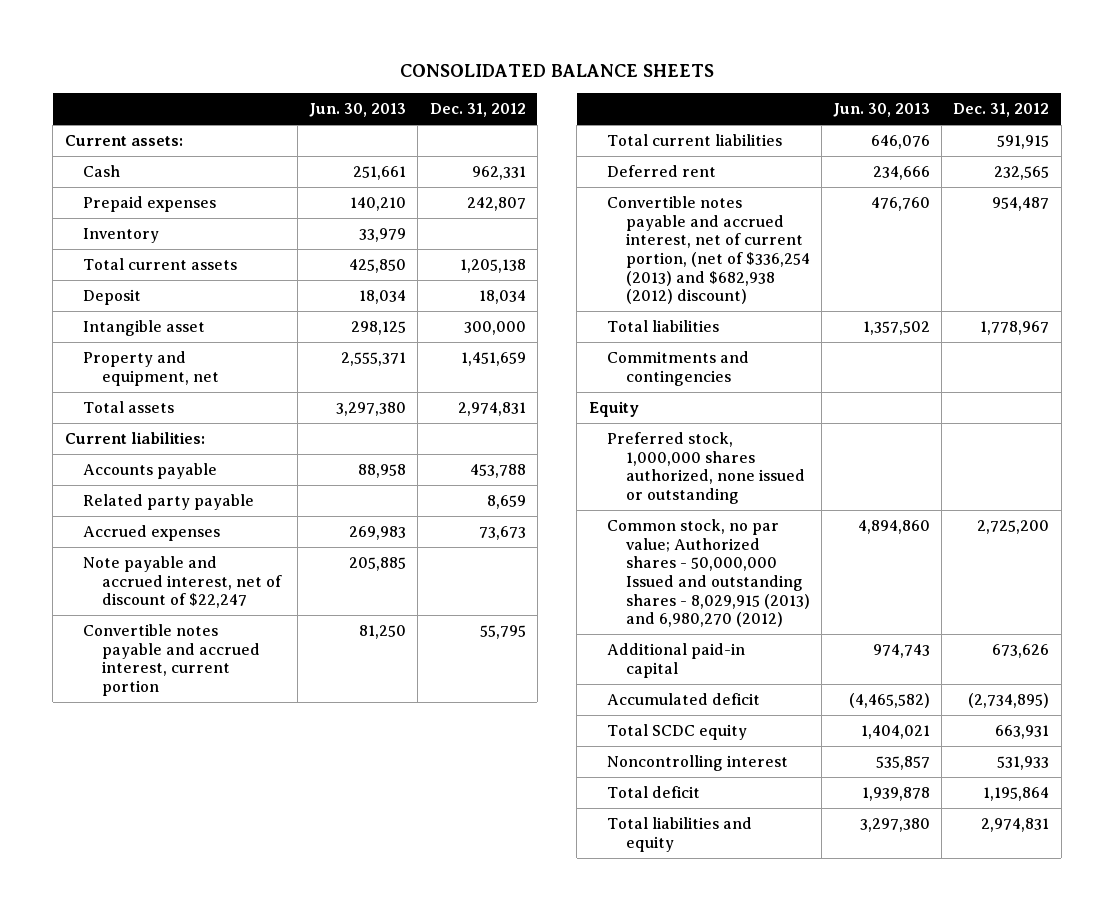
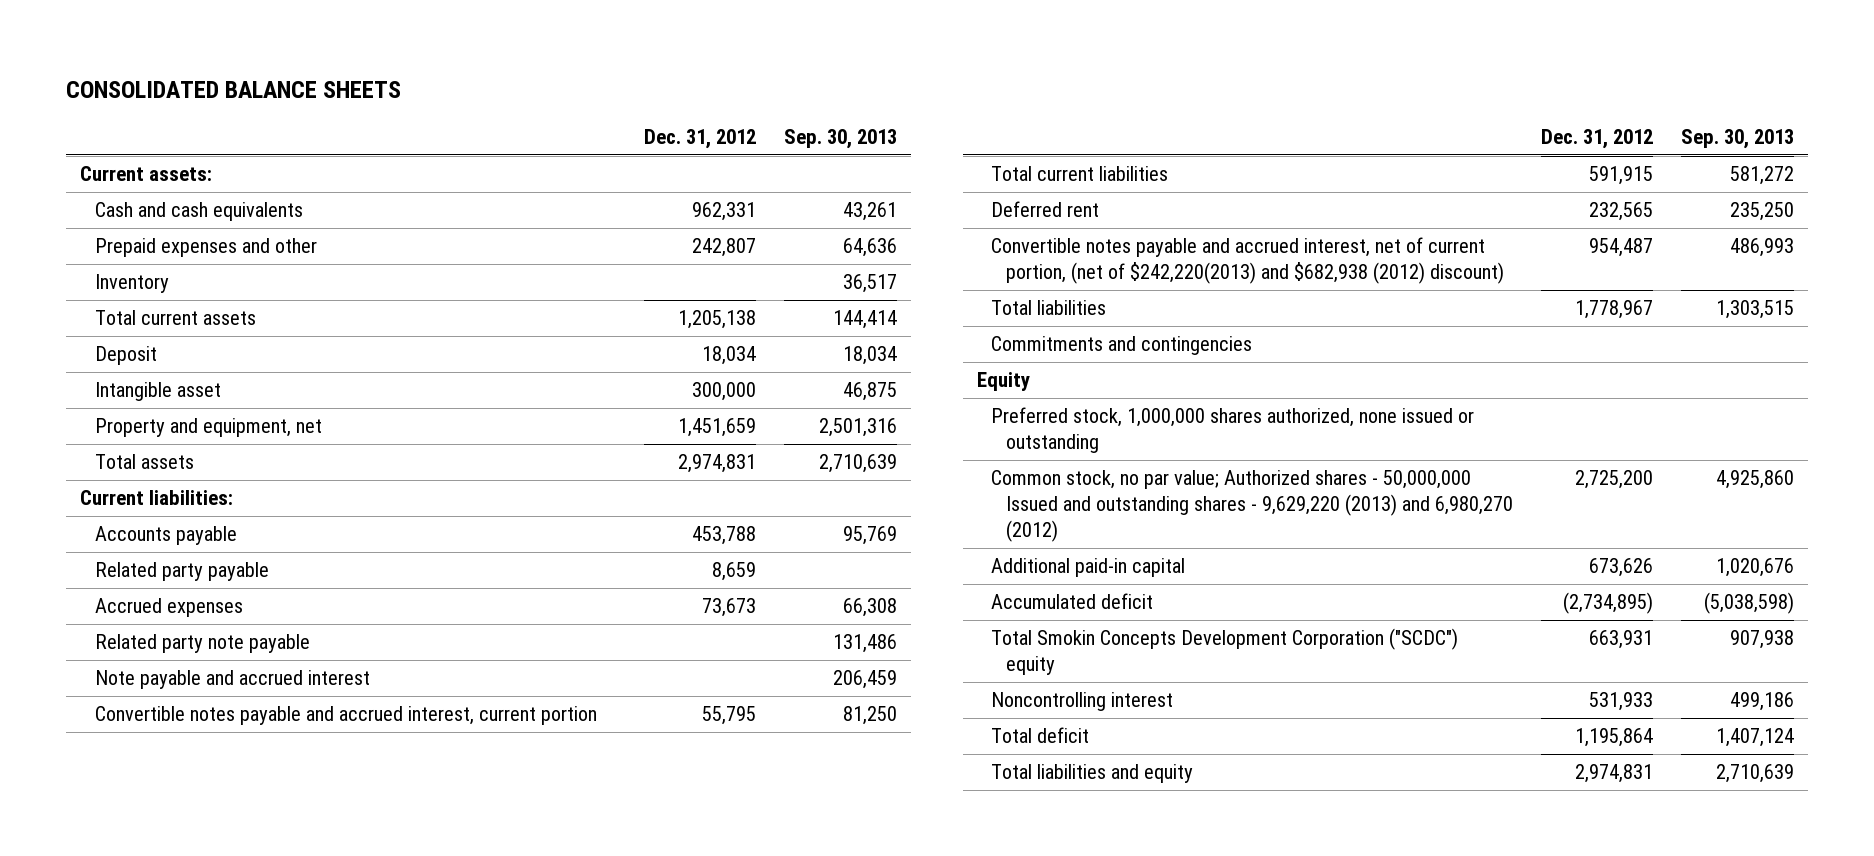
[309,103,407,118] Jun. 30, 2013 -> none
none -> [784,129,898,150] Sep. 30, 2013
[83,165,121,178] Cash -> [94,202,303,222] Cash and cash equivalents
[83,196,217,213] Prepaid expenses -> [94,238,317,258] Prepaid expenses and other
none -> [94,634,310,654] Related party note payable
[83,556,282,609] Note payable and accrued interest, net of discount of $22,247 -> [94,670,370,690] Note payable and accrued interest
[607,196,810,305] Convertible notes payable and accrued interest, net of current portion, (net of $336,254 (2013) and $682,938 (2012) discount) -> [991,237,1504,285] Convertible notes payable and accrued interest, net of current portion, (net of $242,220(2013) and $682,938 (2012) discount)
[607,519,810,628] Common stock, no par value; Authorized shares - 50,000,000 Issued and outstanding shares - 8,029,915 (2013) and 6,980,270 (2012) -> [991,470,1513,543] Common stock, no par value; Authorized shares - 50,000,000 Issued and outstanding shares - 9,629,220 (2013) and 6,980,270 (2012)
[607,724,748,741] Total SCDC equity -> [991,628,1459,676] Total Smokin Concepts Development Corporation ("SCDC") equity

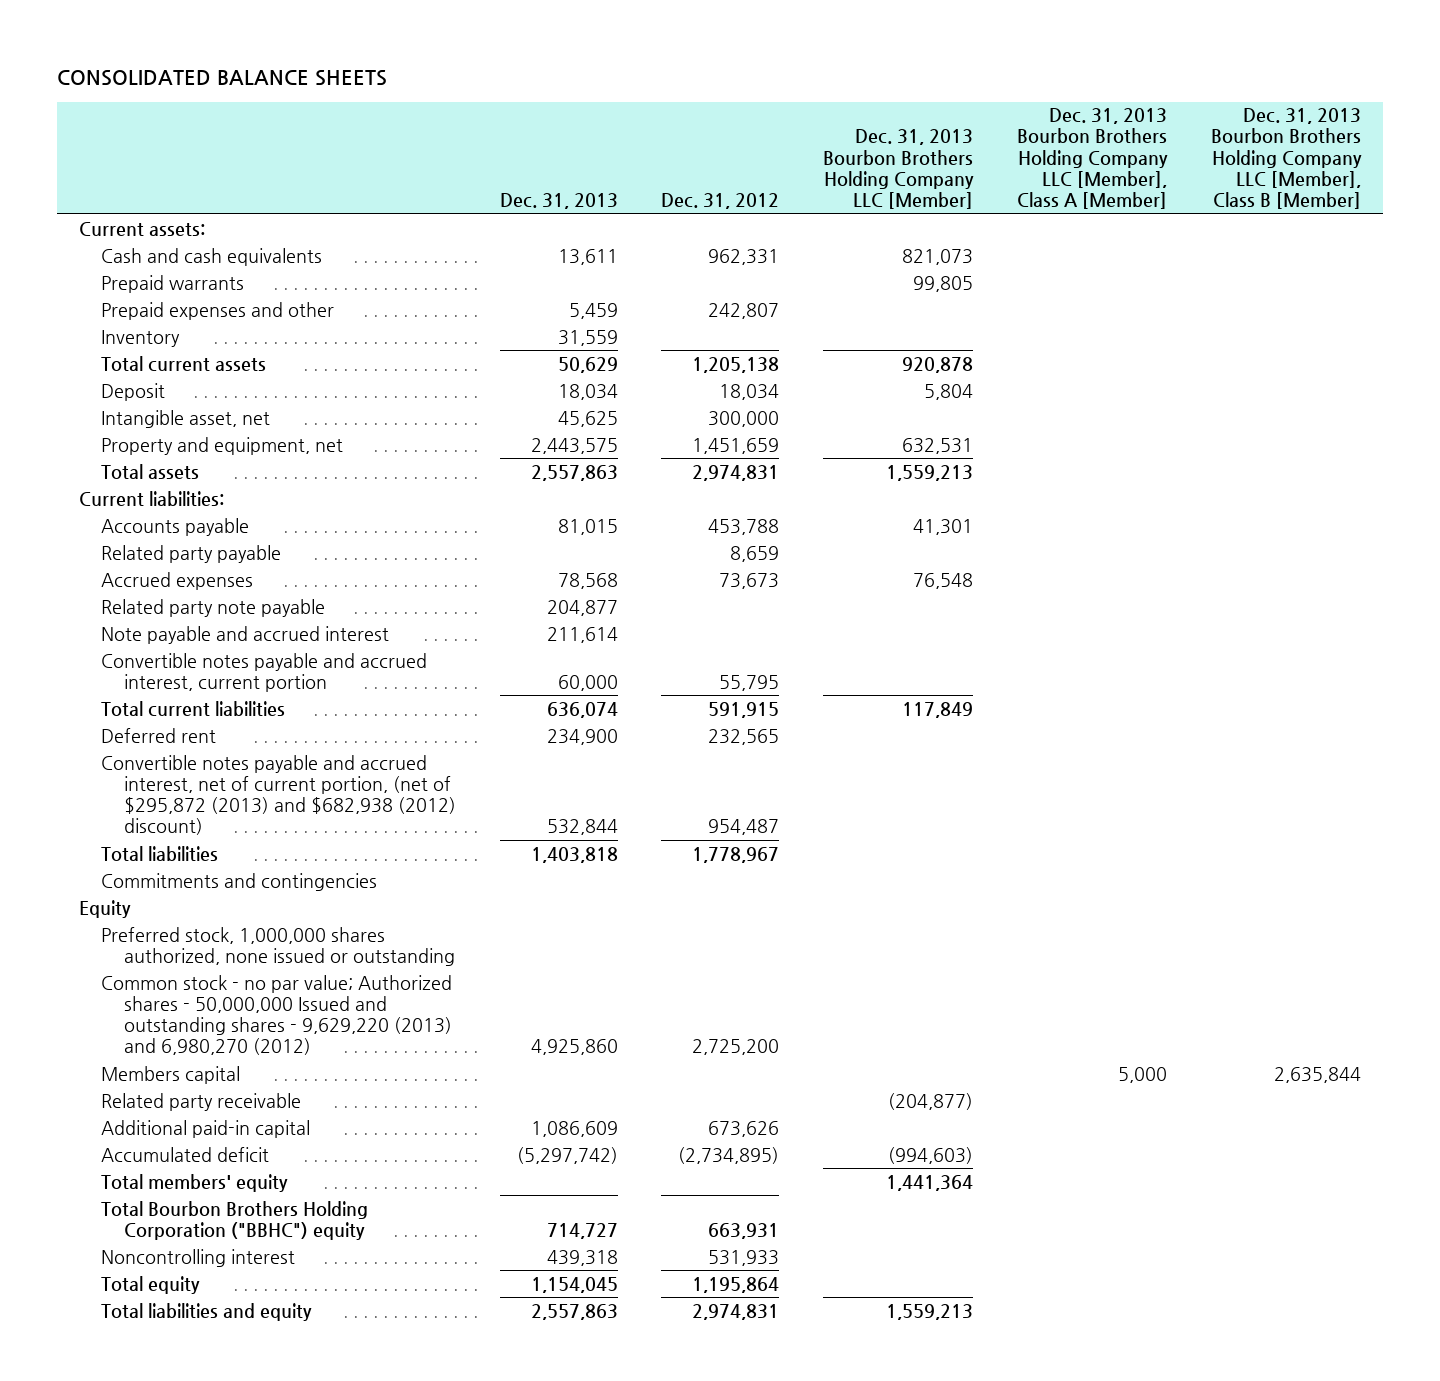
[784,129,898,150] Sep. 30, 2013 -> none
none -> [499,193,618,210] Dec. 31, 2013
none -> [823,129,975,210] Dec. 31, 2013 Bourbon Brothers Holding Company LLC [Member]
none -> [1017,108,1169,210] Dec. 31, 2013 Bourbon Brothers Holding Company LLC [Member], Class A [Member]
none -> [1210,108,1362,210] Dec. 31, 2013 Bourbon Brothers Holding Company LLC [Member], Class B [Member]
none -> [101,274,245,293] Prepaid warrants
[94,382,221,402] Intangible asset -> [101,409,271,428] Intangible asset, net
[991,237,1504,285] Convertible notes payable and accrued interest, net of current portion, (net of $242,220(2013) and $682,938 (2012) discount) -> [101,754,456,836] Convertible notes payable and accrued interest, net of current portion, (net of $295,872 (2013) and $682,938 (2012) discount)
[991,470,1513,543] Common stock, no par value; Authorized shares - 50,000,000 Issued and outstanding shares - 9,629,220 (2013) and 6,980,270 (2012) -> [101,974,453,1056] Common stock - no par value; Authorized shares - 50,000,000 Issued and outstanding shares - 9,629,220 (2013) and 6,980,270 (2012)
none -> [101,1065,241,1084] Members capital
none -> [101,1092,302,1111] Related party receivable
none -> [101,1173,289,1192] Total members' equity
[991,628,1459,676] Total Smokin Concepts Development Corporation ("SCDC") equity -> [101,1200,369,1240] Total Bourbon Brothers Holding Corporation ("BBHC") equity
[991,727,1090,744] Total deficit -> [101,1275,201,1294] Total equity

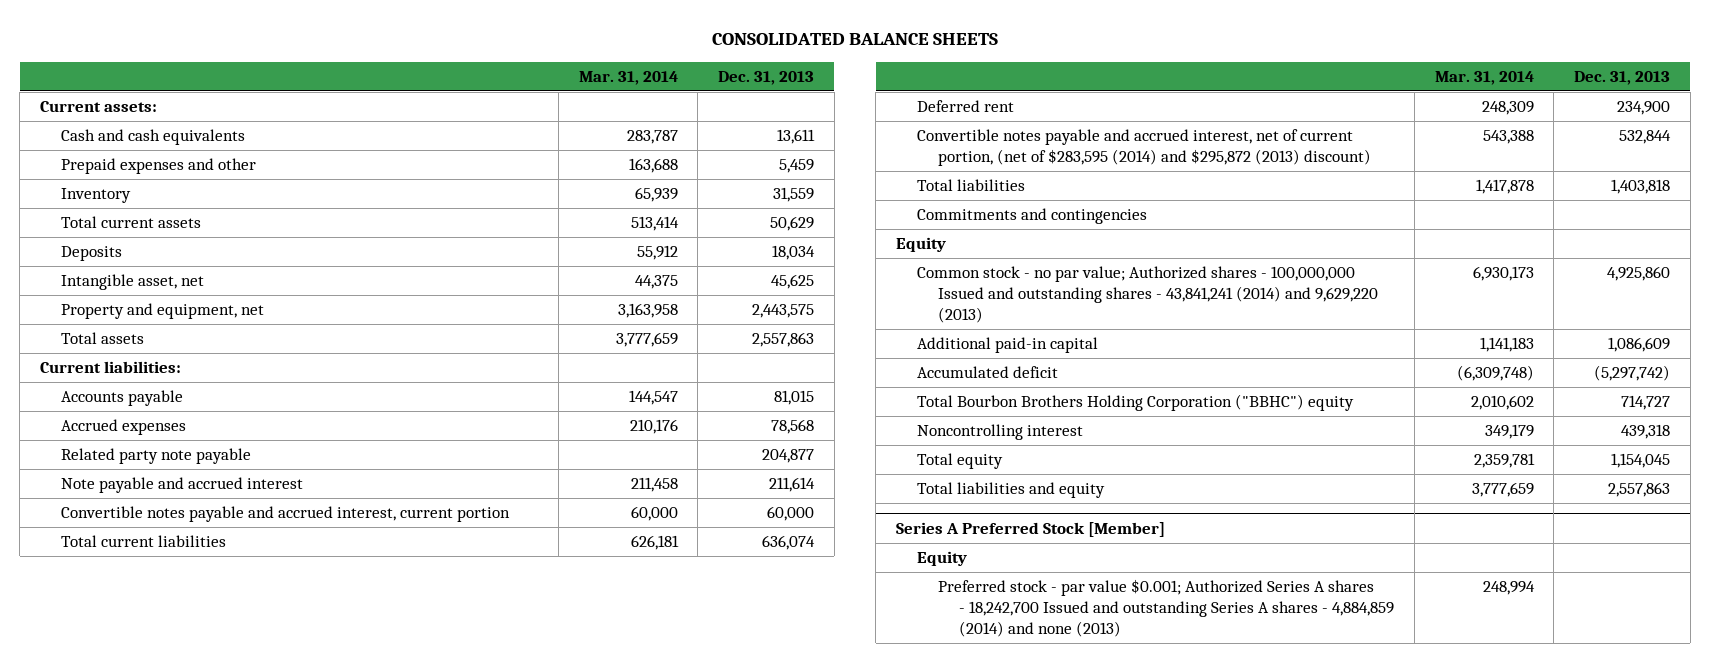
[661,193,780,210] Dec. 31, 2012 -> none
[823,129,975,210] Dec. 31, 2013 Bourbon Brothers Holding Company LLC [Member] -> none
[1017,108,1169,210] Dec. 31, 2013 Bourbon Brothers Holding Company LLC [Member], Class A [Member] -> none
[1210,108,1362,210] Dec. 31, 2013 Bourbon Brothers Holding Company LLC [Member], Class B [Member] -> none
none -> [578,70,678,85] Mar. 31, 2014
[101,274,245,293] Prepaid warrants -> none
[101,382,166,401] Deposit -> [60,246,122,262] Deposits
[101,544,282,563] Related party payable -> none
[101,754,456,836] Convertible notes payable and accrued interest, net of current portion, (net of $295,872 (2013) and $682,938 (2012) discount) -> [916,129,1372,167] Convertible notes payable and accrued interest, net of current portion, (net of $283,595 (2014) and $295,872 (2013) discount)
[101,926,455,966] Preferred stock, 1,000,000 shares authorized, none issued or outstanding -> none
[101,1065,241,1084] Members capital -> none
[101,1092,302,1111] Related party receivable -> none
[101,974,453,1056] Common stock - no par value; Authorized shares - 50,000,000 Issued and outstanding shares - 9,629,220 (2013) and 6,980,270 (2012) -> [916,266,1379,324] Common stock - no par value; Authorized shares - 100,000,000 Issued and outstanding shares - 43,841,241 (2014) and 9,629,220 (2013)
[101,1173,289,1192] Total members' equity -> none
none -> [895,521,1165,537] Series A Preferred Stock [Member]
none -> [916,551,967,567] Equity
none -> [938,579,1395,638] Preferred stock - par value $0.001; Authorized Series A shares - 18,242,700 Issued and outstanding Series A shares - 4,884,859 (2014) and none (2013)

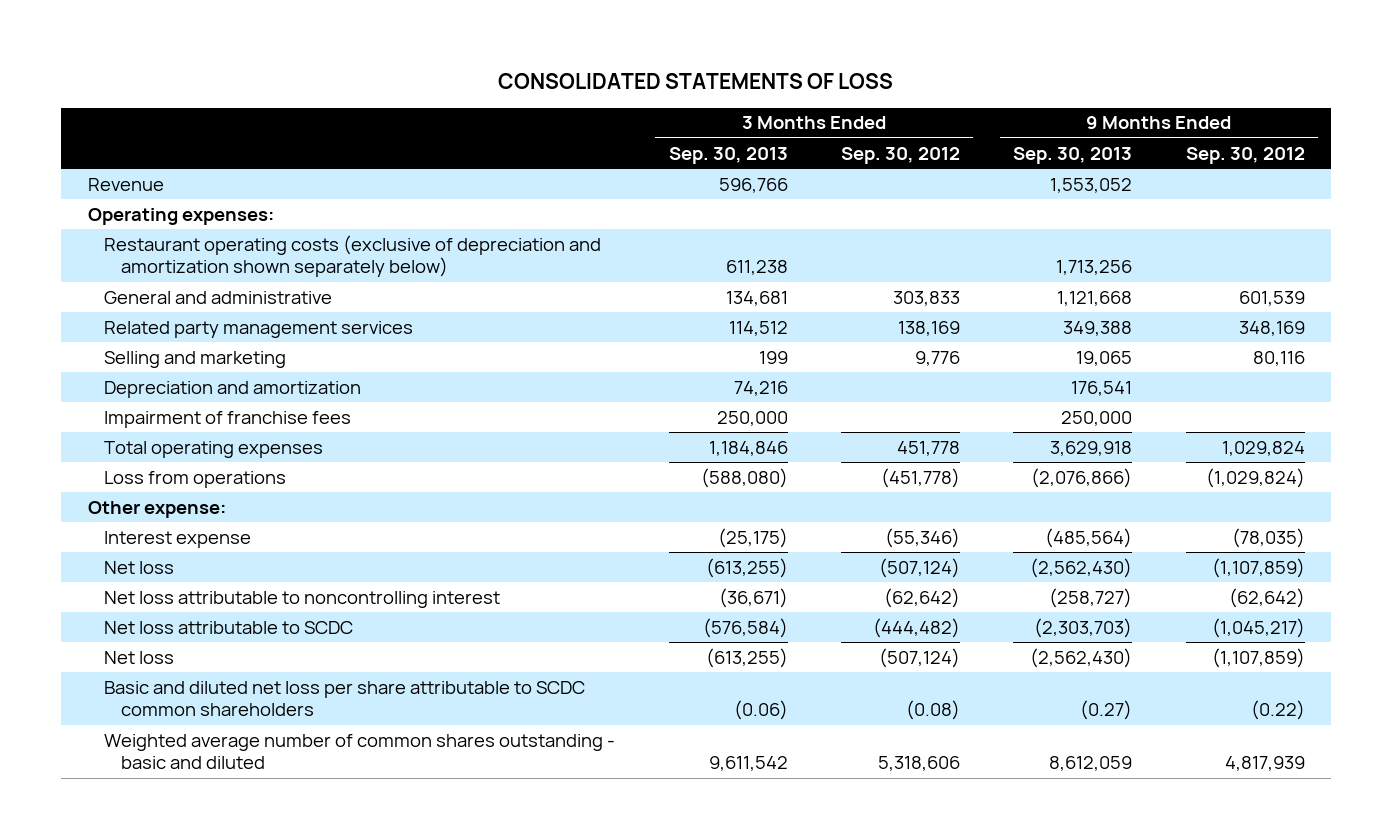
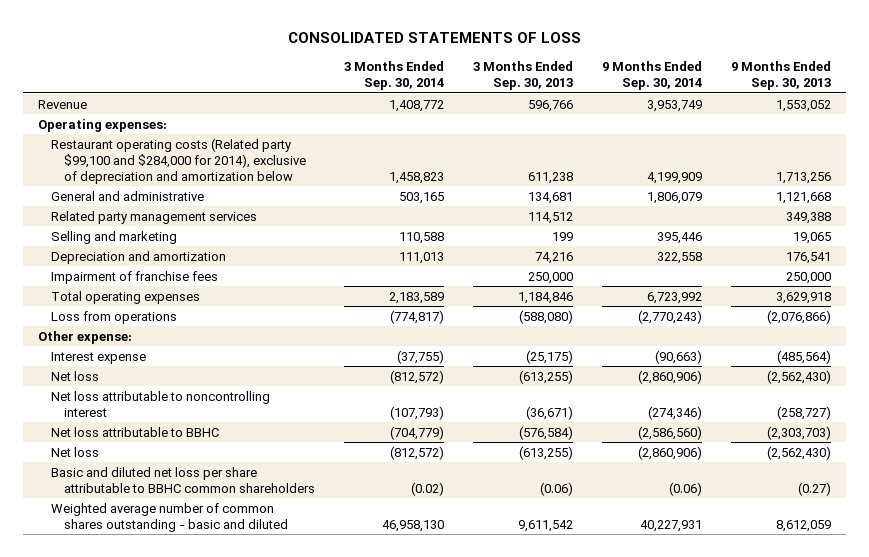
[840,146,960,164] Sep. 30, 2012 -> none
[1185,146,1305,164] Sep. 30, 2012 -> none
none -> [344,61,445,91] 3 Months Ended Sep. 30, 2014
none -> [602,61,703,91] 9 Months Ended Sep. 30, 2014
[104,234,602,278] Restaurant operating costs (exclusive of depreciation and amortization shown separately below) -> [50,137,307,184] Restaurant operating costs (Related party $99,100 and $284,000 for 2014), exclusive of depreciation and amortization below
[104,620,354,634] Net loss attributable to SCDC -> [50,426,219,437] Net loss attributable to BBHC
[104,680,586,717] Basic and diluted net loss per share attributable to SCDC common shareholders -> [50,466,316,493] Basic and diluted net loss per share attributable to BBHC common shareholders

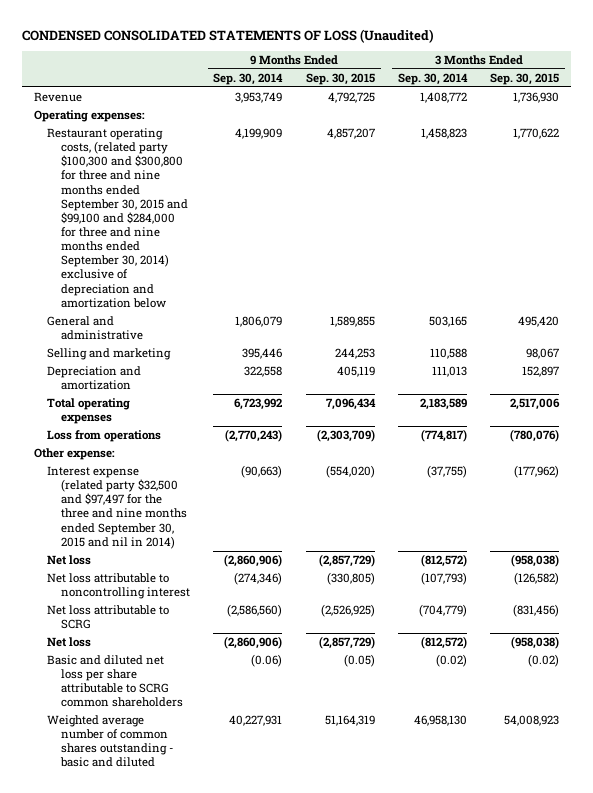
[287,32,581,44] CONSOLIDATED STATEMENTS OF LOSS -> [22,28,435,43] CONDENSED CONSOLIDATED STATEMENTS OF LOSS (Unaudited)
[473,61,574,91] 3 Months Ended Sep. 30, 2013 -> none
[731,61,832,91] 9 Months Ended Sep. 30, 2013 -> none
none -> [305,72,375,85] Sep. 30, 2015
none -> [490,72,560,85] Sep. 30, 2015
[50,137,307,184] Restaurant operating costs (Related party $99,100 and $284,000 for 2014), exclusive of depreciation and amortization below -> [47,128,189,308] Restaurant operating costs, (related party $100,300 and $300,800 for three and nine months ended September 30, 2015 and $99,100 and $284,000 for three and nine months ended September 30, 2014) exclusive of depreciation and amortization below
[50,210,257,224] Related party management services -> none
[50,270,218,284] Impairment of franchise fees -> none
[50,351,146,364] Interest expense -> [47,466,188,549] Interest expense (related party $32,500 and $97,497 for the three and nine months ended September 30, 2015 and nil in 2014)
[50,426,219,437] Net loss attributable to BBHC -> [47,605,170,630] Net loss attributable to SCRG
[50,466,316,493] Basic and diluted net loss per share attributable to BBHC common shareholders -> [47,655,184,708] Basic and diluted net loss per share attributable to SCRG common shareholders

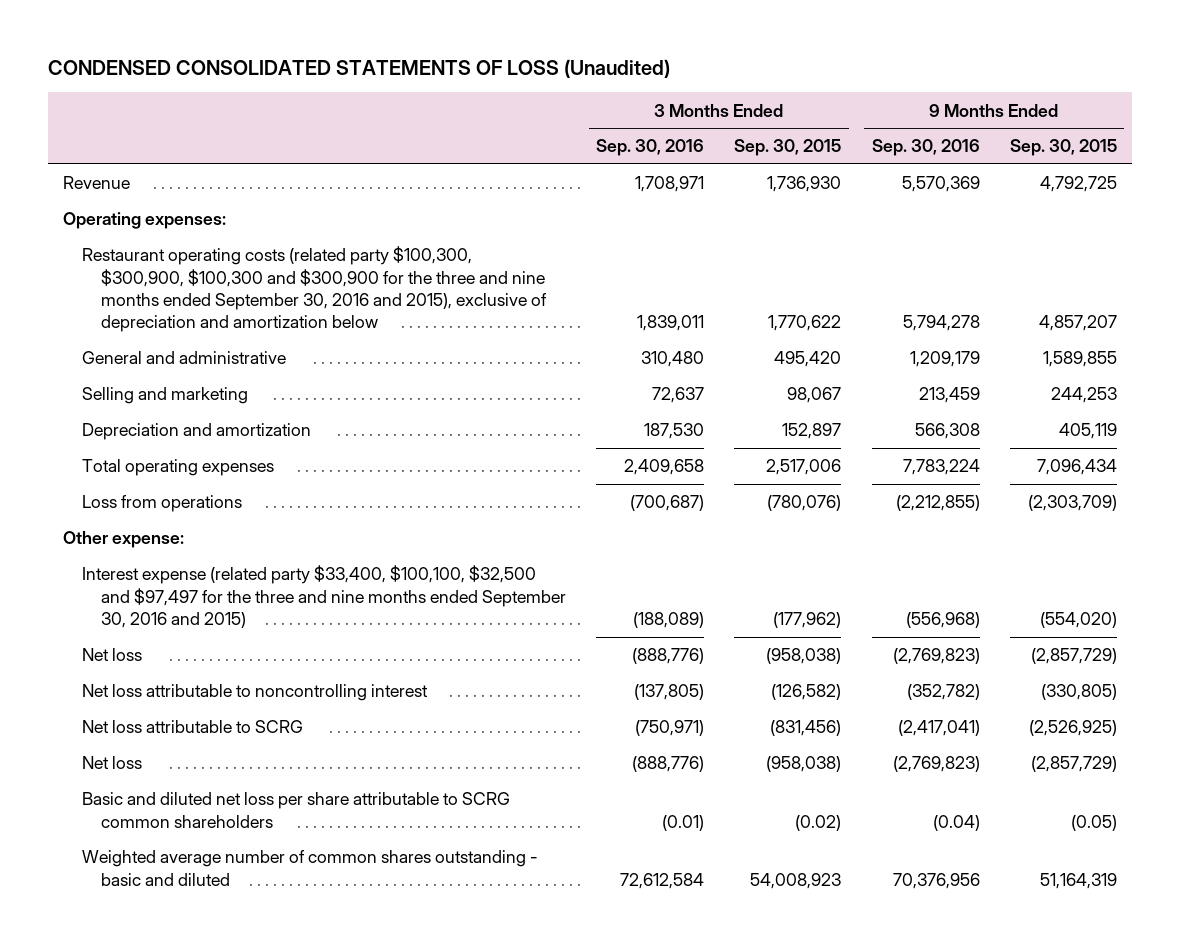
[213,72,284,85] Sep. 30, 2014 -> none
[397,72,468,85] Sep. 30, 2014 -> none
none -> [596,139,705,157] Sep. 30, 2016
none -> [871,139,980,157] Sep. 30, 2016
[47,128,189,308] Restaurant operating costs, (related party $100,300 and $300,800 for three and nine months ended September 30, 2015 and $99,100 and $284,000 for three and nine months ended September 30, 2014) exclusive of depreciation and amortization below -> [82,246,547,333] Restaurant operating costs (related party $100,300, $300,900, $100,300 and $300,900 for the three and nine months ended September 30, 2016 and 2015), exclusive of depreciation and amortization below
[47,466,188,549] Interest expense (related party $32,500 and $97,497 for the three and nine months ended September 30, 2015 and nil in 2014) -> [82,565,566,629] Interest expense (related party $33,400, $100,100, $32,500 and $97,497 for the three and nine months ended September 30, 2016 and 2015)

